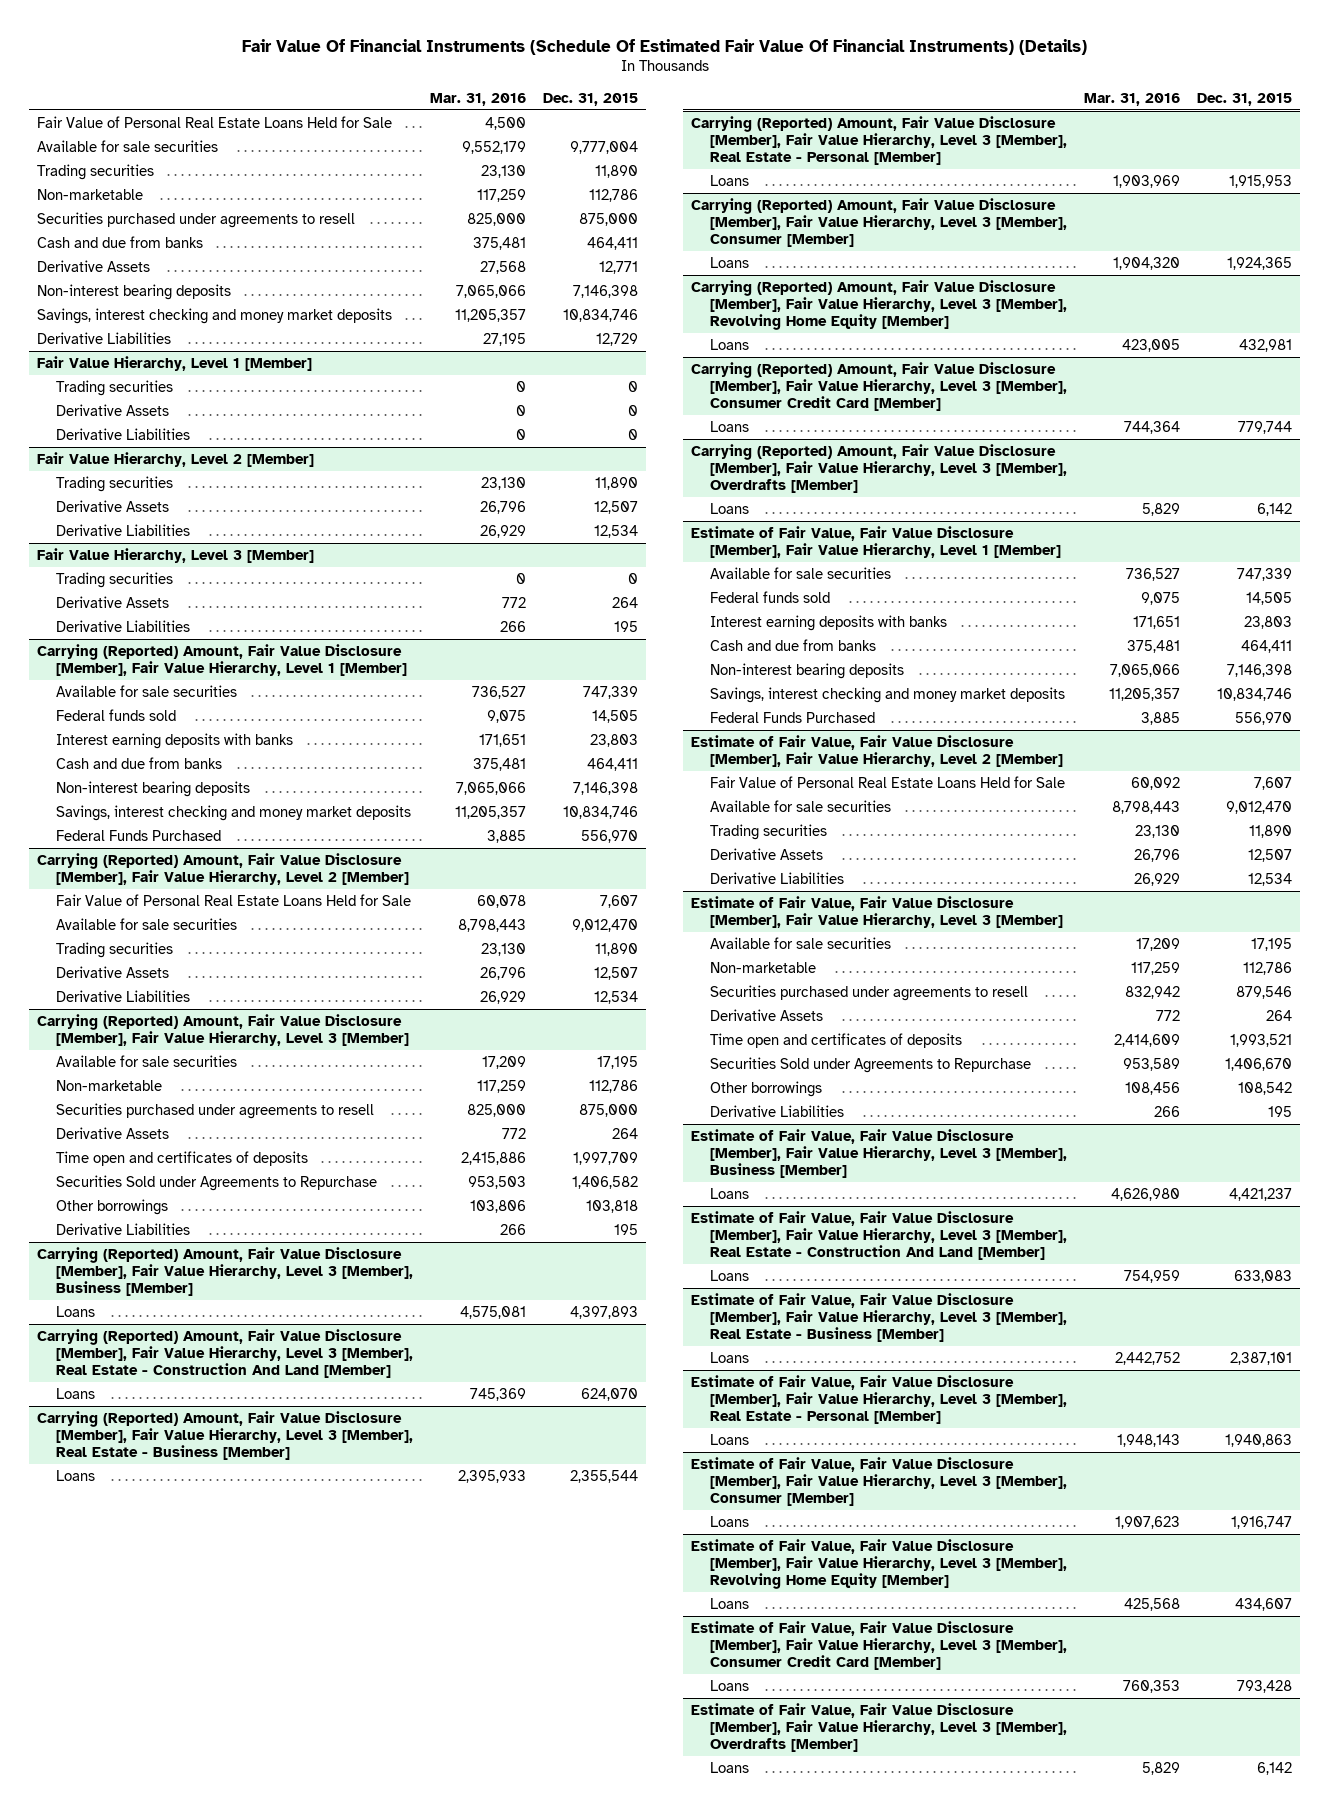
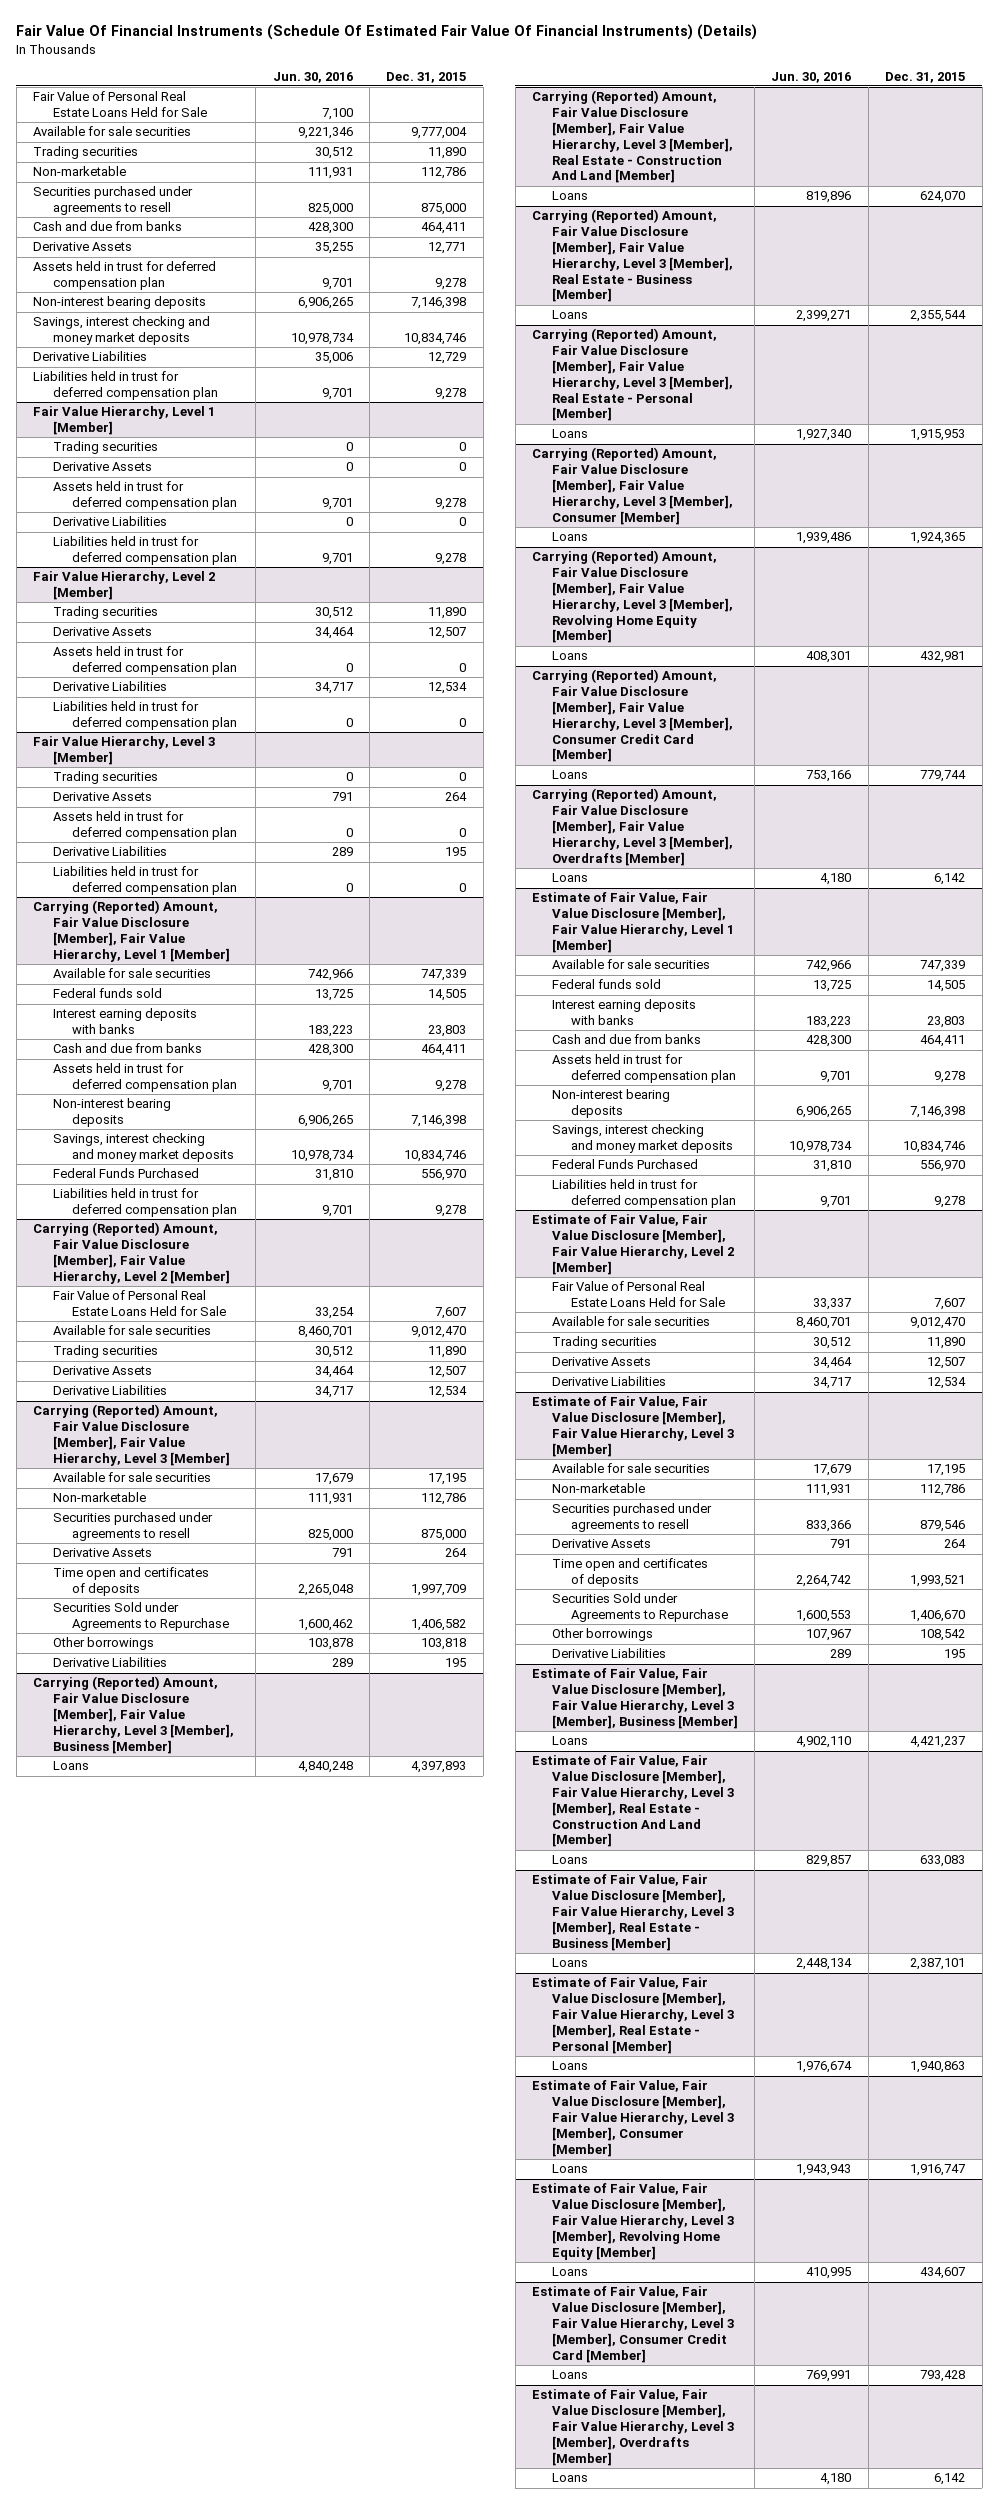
[430,92,527,106] Mar. 31, 2016 -> none
none -> [272,71,353,83] Jun. 30, 2016
none -> [33,261,217,291] Assets held in trust for deferred compensation plan
none -> [33,371,218,401] Liabilities held in trust for deferred compensation plan
none -> [52,481,238,511] Assets held in trust for deferred compensation plan
none -> [52,536,238,566] Liabilities held in trust for deferred compensation plan
none -> [52,646,238,676] Assets held in trust for deferred compensation plan
none -> [52,701,238,731] Liabilities held in trust for deferred compensation plan
none -> [52,811,238,841] Assets held in trust for deferred compensation plan
none -> [52,866,238,896] Liabilities held in trust for deferred compensation plan
none -> [52,1063,238,1093] Assets held in trust for deferred compensation plan
none -> [52,1188,238,1218] Liabilities held in trust for deferred compensation plan
none -> [551,1054,736,1084] Assets held in trust for deferred compensation plan
none -> [551,1179,736,1209] Liabilities held in trust for deferred compensation plan

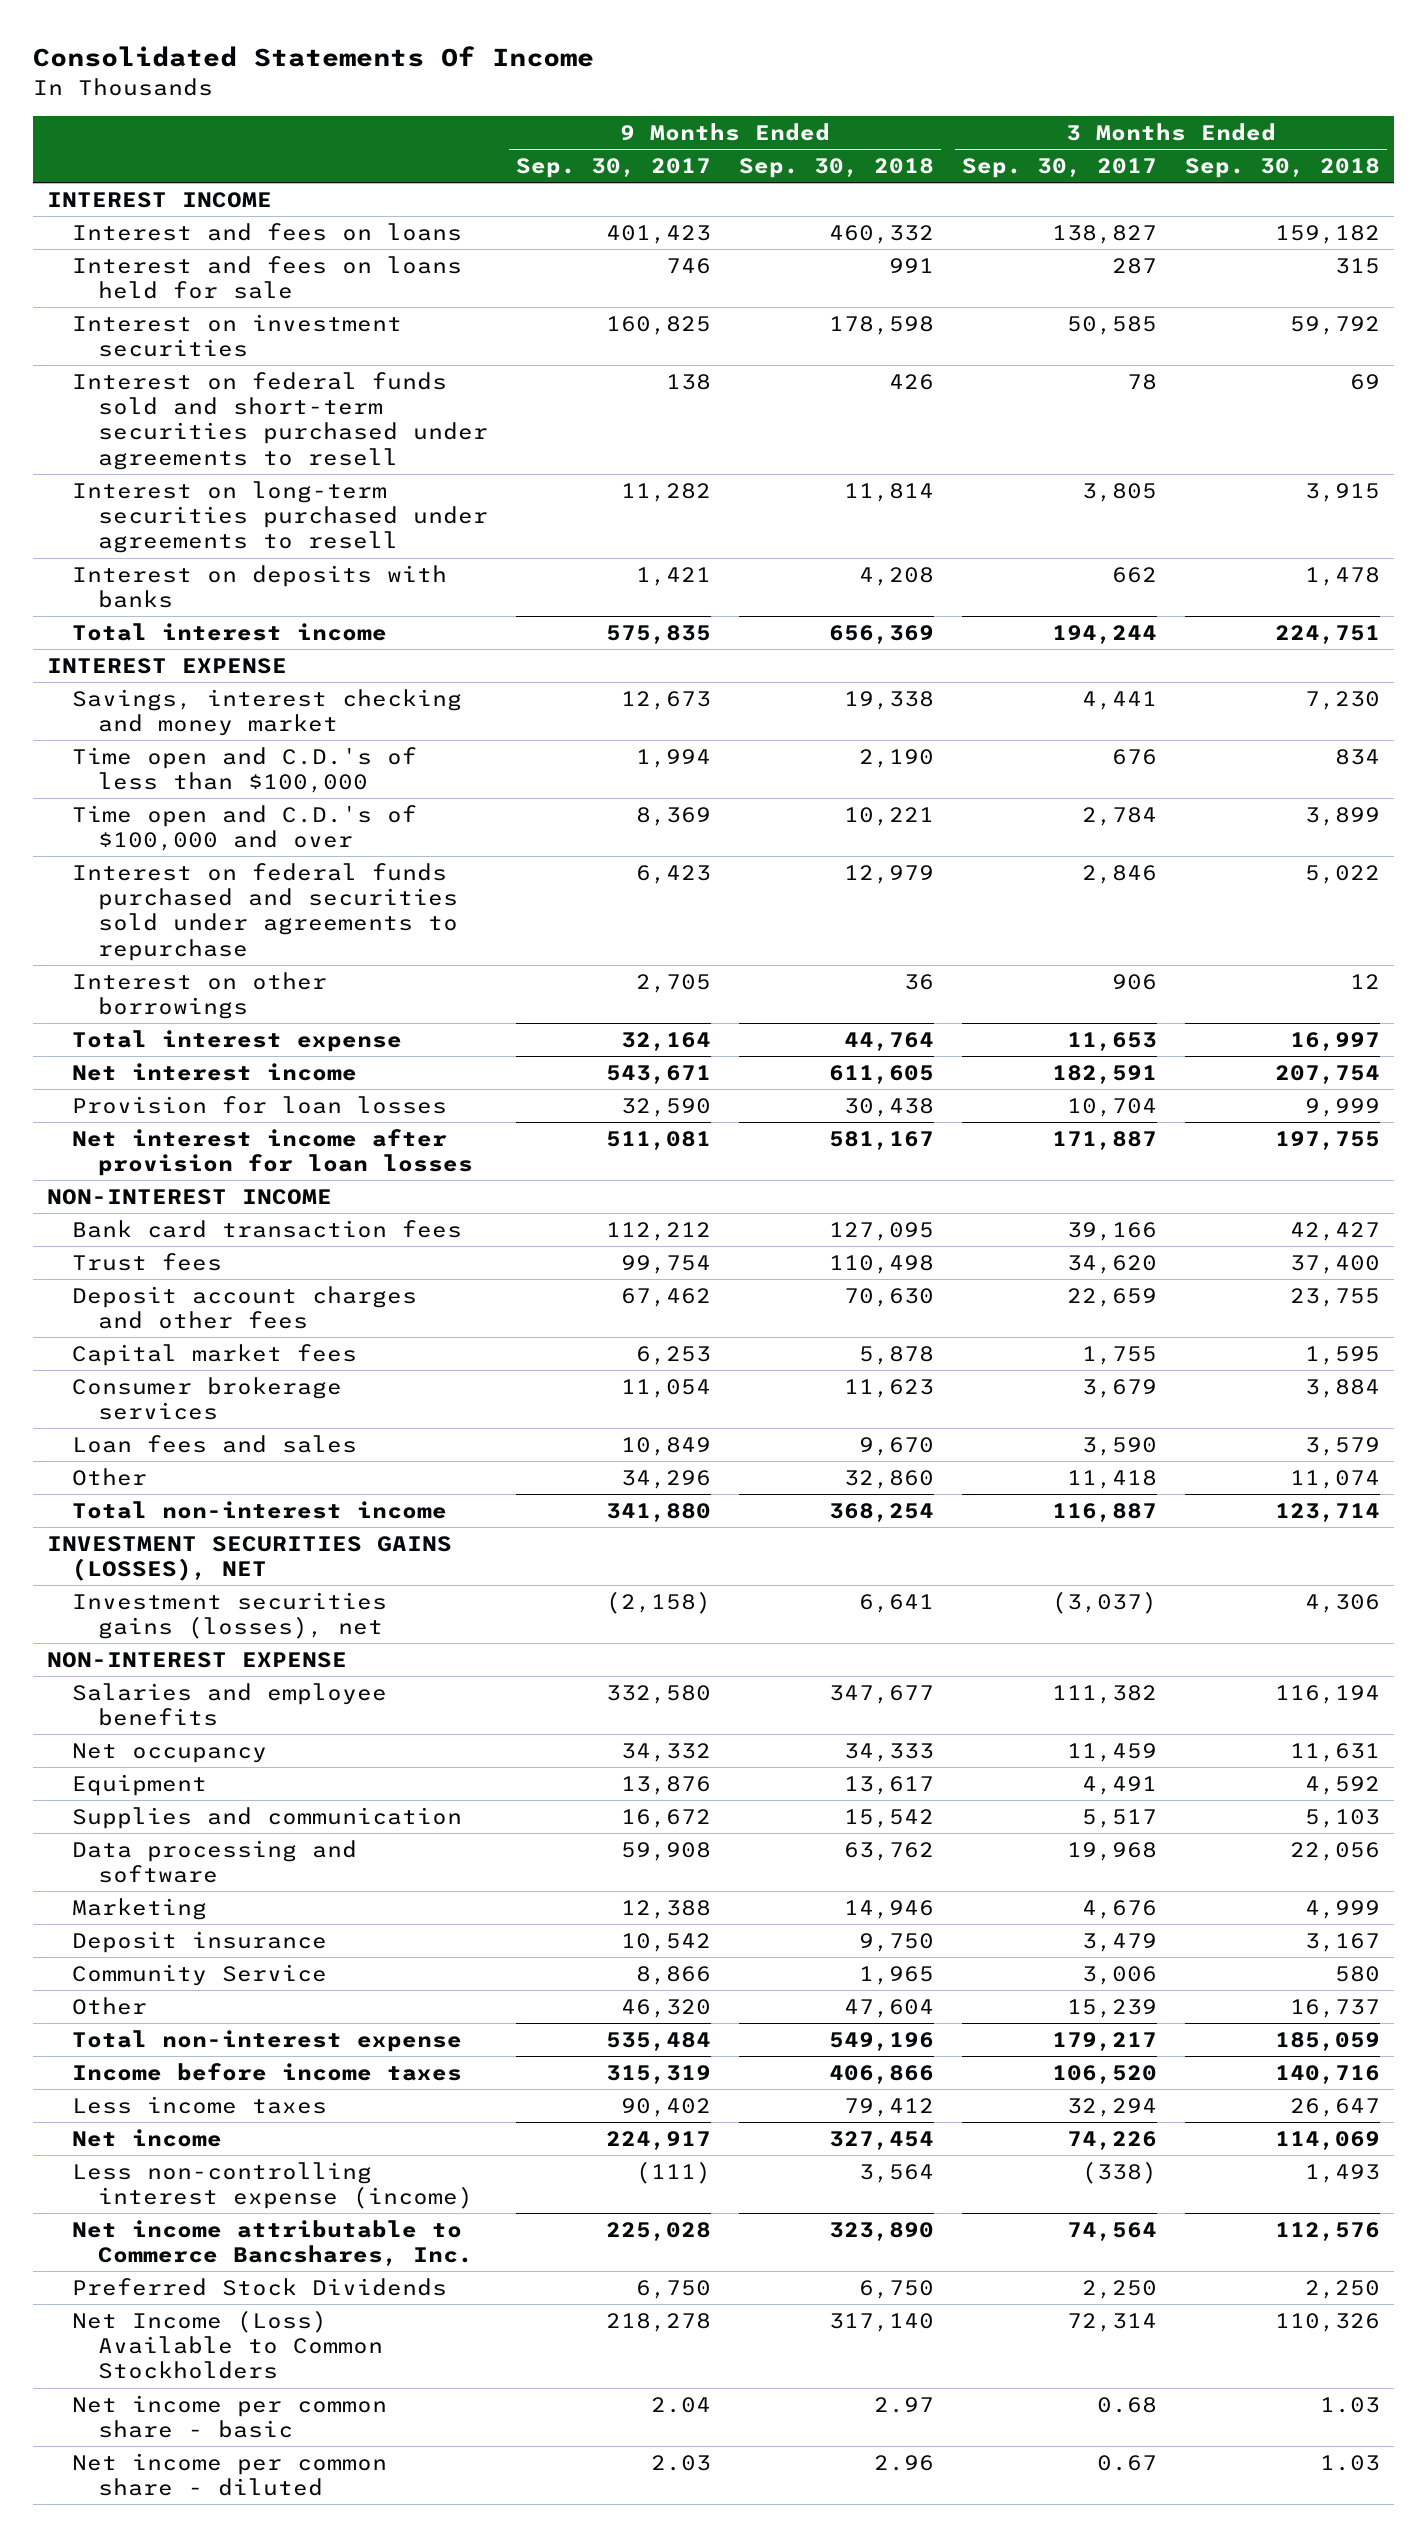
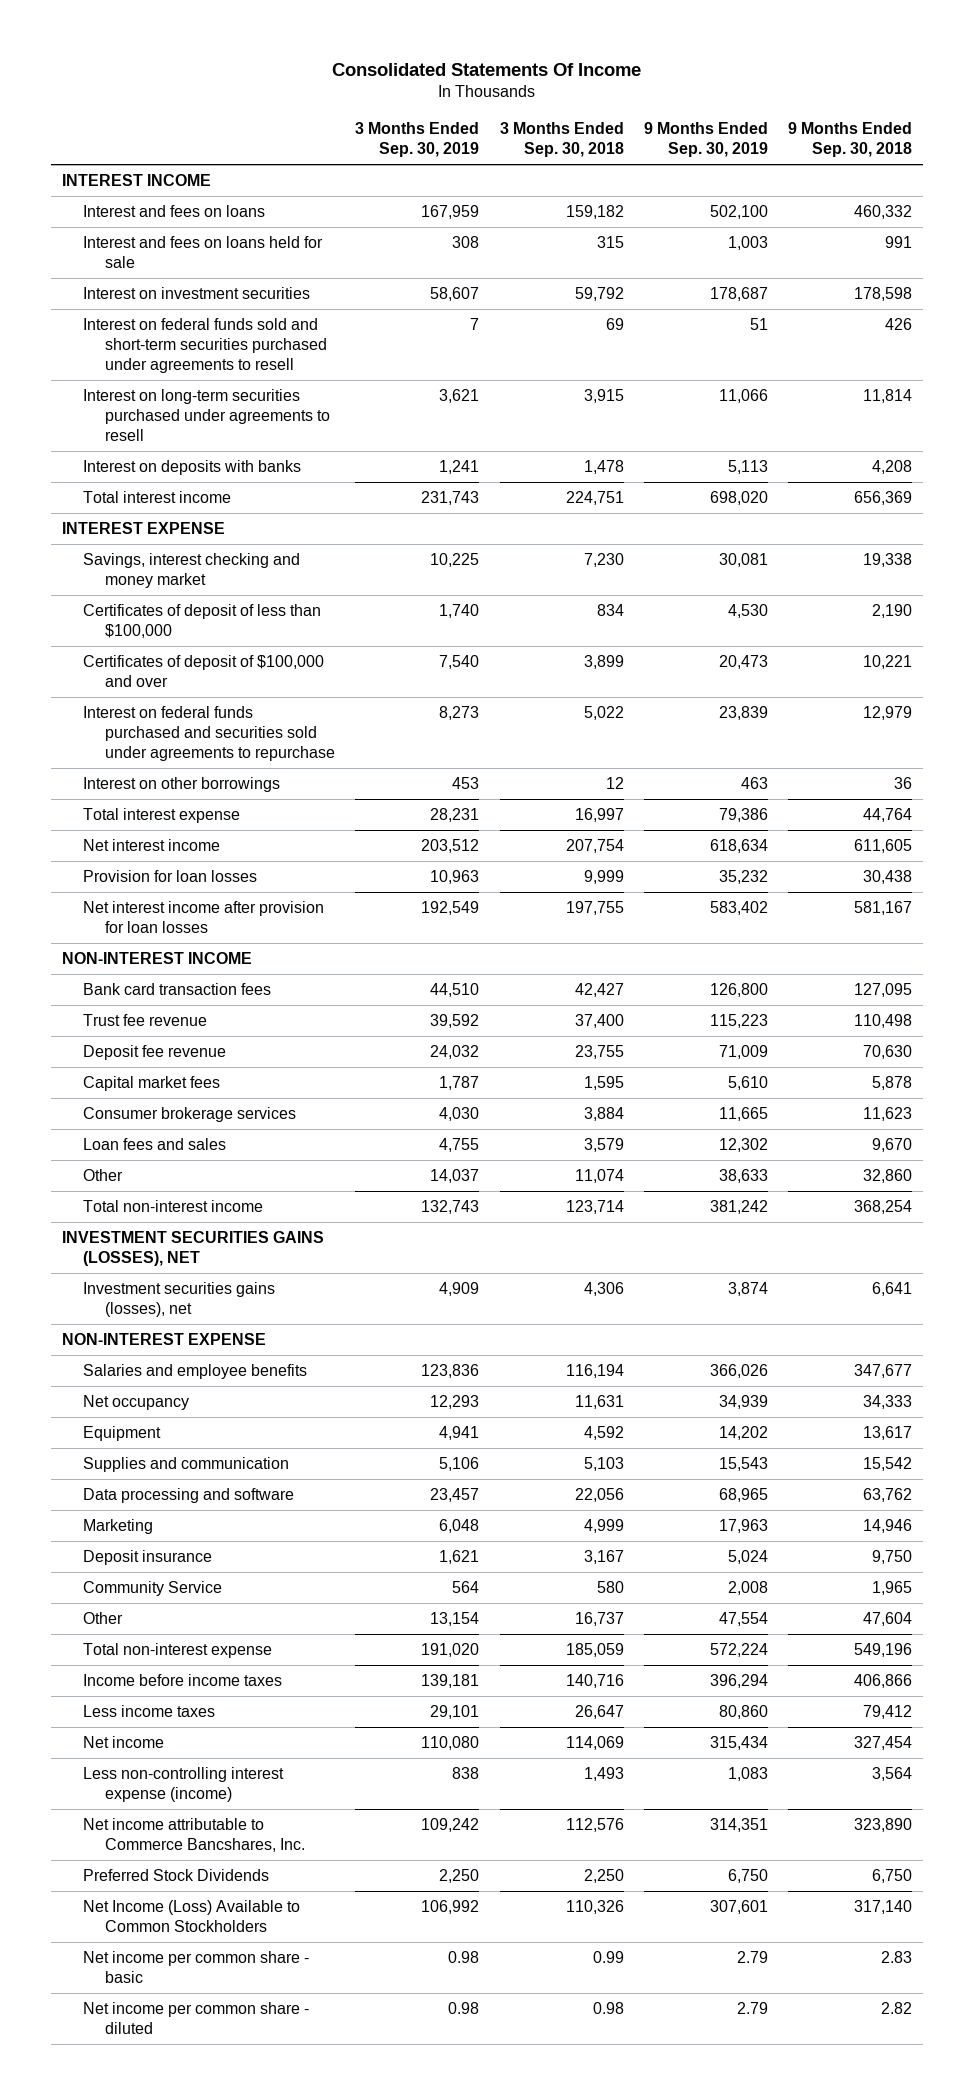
[515,158,711,179] Sep. 30, 2017 -> none
[962,158,1158,179] Sep. 30, 2017 -> none
none -> [355,122,480,158] 3 Months Ended Sep. 30, 2019
none -> [643,122,768,158] 9 Months Ended Sep. 30, 2019
[72,747,418,794] Time open and C.D.'s of less than $100,000 -> [83,603,322,638] Certificates of deposit of less than $100,000
[72,805,418,852] Time open and C.D.'s of $100,000 and over -> [83,654,325,687] Certificates of deposit of $100,000 and over
[72,1253,223,1272] Trust fees -> [83,1013,208,1026] Trust fee revenue
[72,1286,418,1330] Deposit account charges and other fees -> [83,1044,227,1060] Deposit fee revenue
[873,2397,934,2414] 2.97 -> [881,1950,913,1963] 2.83
[1320,2397,1381,2414] 1.03 -> [592,1950,624,1963] 0.99
[873,2455,934,2472] 2.96 -> [881,2001,913,2014] 2.82
[1320,2455,1381,2472] 1.03 -> [592,2001,624,2014] 0.98

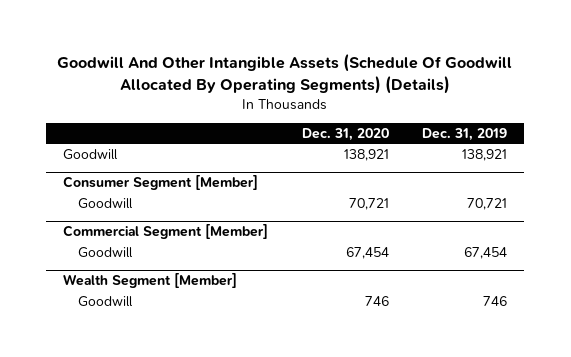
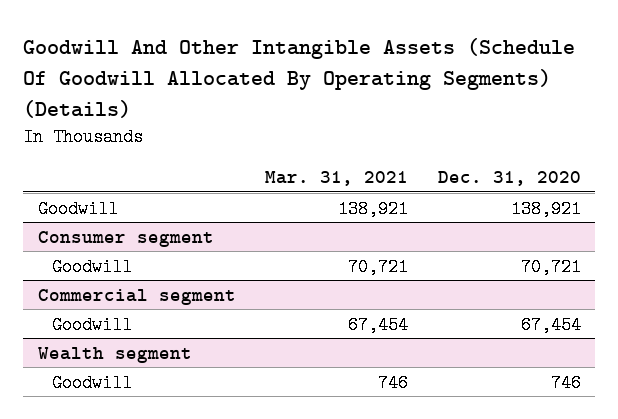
[422,127,508,141] Dec. 31, 2019 -> none
none -> [265,171,409,187] Mar. 31, 2021
[63,175,259,191] Consumer Segment [Member] -> [37,230,214,247] Consumer segment
[63,224,269,240] Commercial Segment [Member] -> [37,288,236,305] Commercial segment
[63,273,238,289] Wealth Segment [Member] -> [37,346,192,363] Wealth segment

